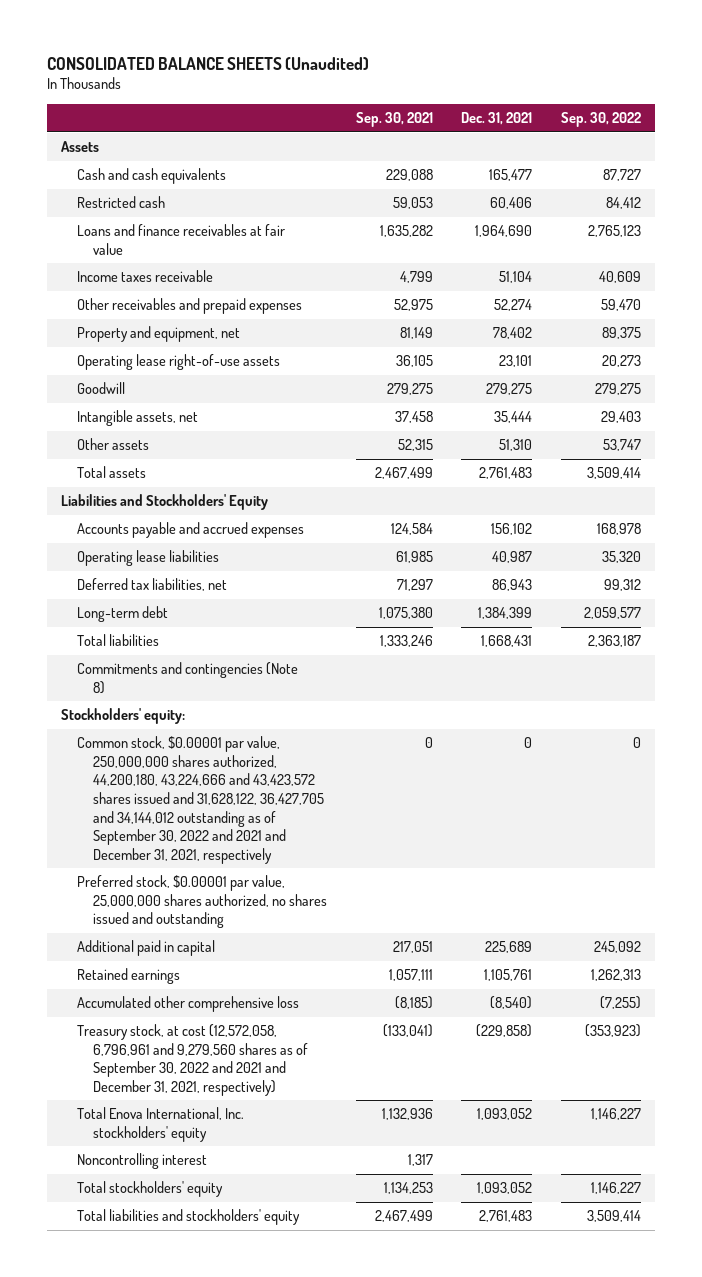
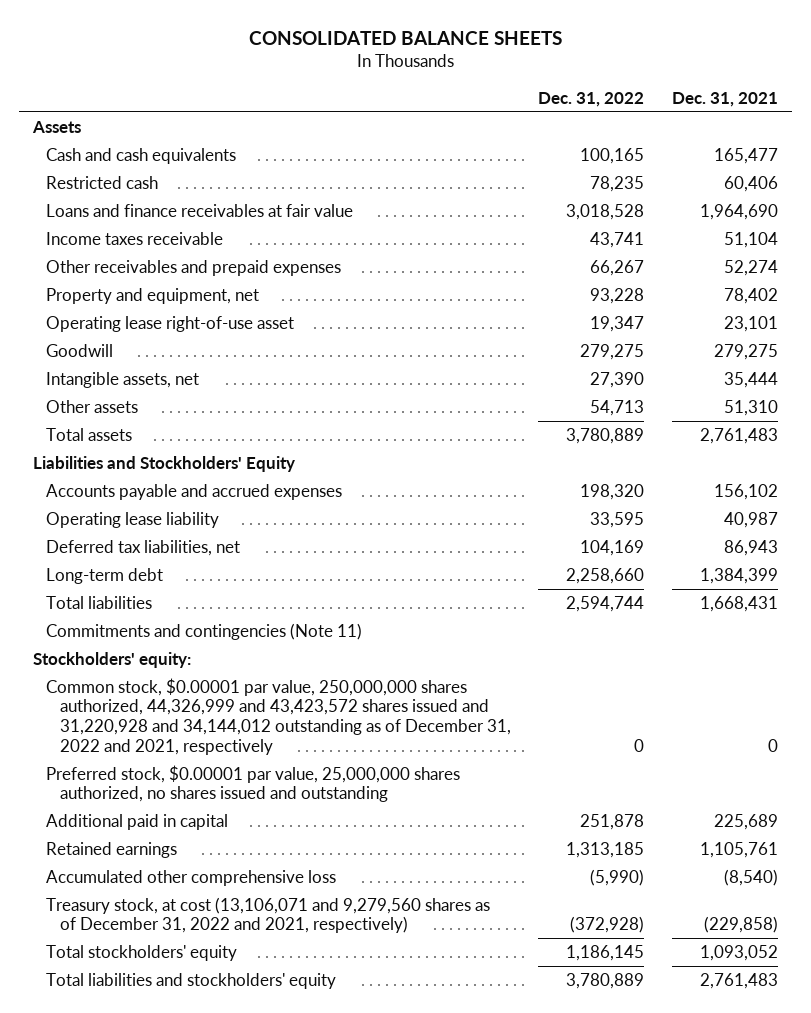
[46,56,369,70] CONSOLIDATED BALANCE SHEETS (Unaudited) -> [248,30,562,45] CONSOLIDATED BALANCE SHEETS
[355,112,433,128] Sep. 30, 2021 -> none
[560,112,641,128] Sep. 30, 2022 -> none
none -> [538,91,645,107] Dec. 31, 2022
[77,354,281,371] Operating lease right-of-use assets -> [46,315,295,332] Operating lease right-of-use asset
[77,550,220,567] Operating lease liabilities -> [46,511,220,528] Operating lease liability
[77,662,299,694] Commitments and contingencies (Note 8) -> [46,622,363,640] Commitments and contingencies (Note 11)
[77,736,325,864] Common stock, $0.00001 par value, 250,000,000 shares authorized, 44,200,180, 43,224,666 and 43,423,572 shares issued and 31,628,122, 36,427,705 and 34,144,012 outstanding as of September 30, 2022 and 2021 and December 31, 2021, respectively -> [46,677,511,755] Common stock, $0.00001 par value, 250,000,000 shares authorized, 44,326,999 and 43,423,572 shares issued and 31,220,928 and 34,144,012 outstanding as of December 31, 2022 and 2021, respectively
[77,1107,245,1142] Total Enova International, Inc. stockholders' equity -> none
[77,1153,208,1170] Noncontrolling interest -> none
[77,1024,309,1096] Treasury stock, at cost (12,572,058, 6,796,961 and 9,279,560 shares as of September 30, 2022 and 2021 and December 31, 2021, respectively) -> [46,896,491,934] Treasury stock, at cost (13,106,071 and 9,279,560 shares as of December 31, 2022 and 2021, respectively)

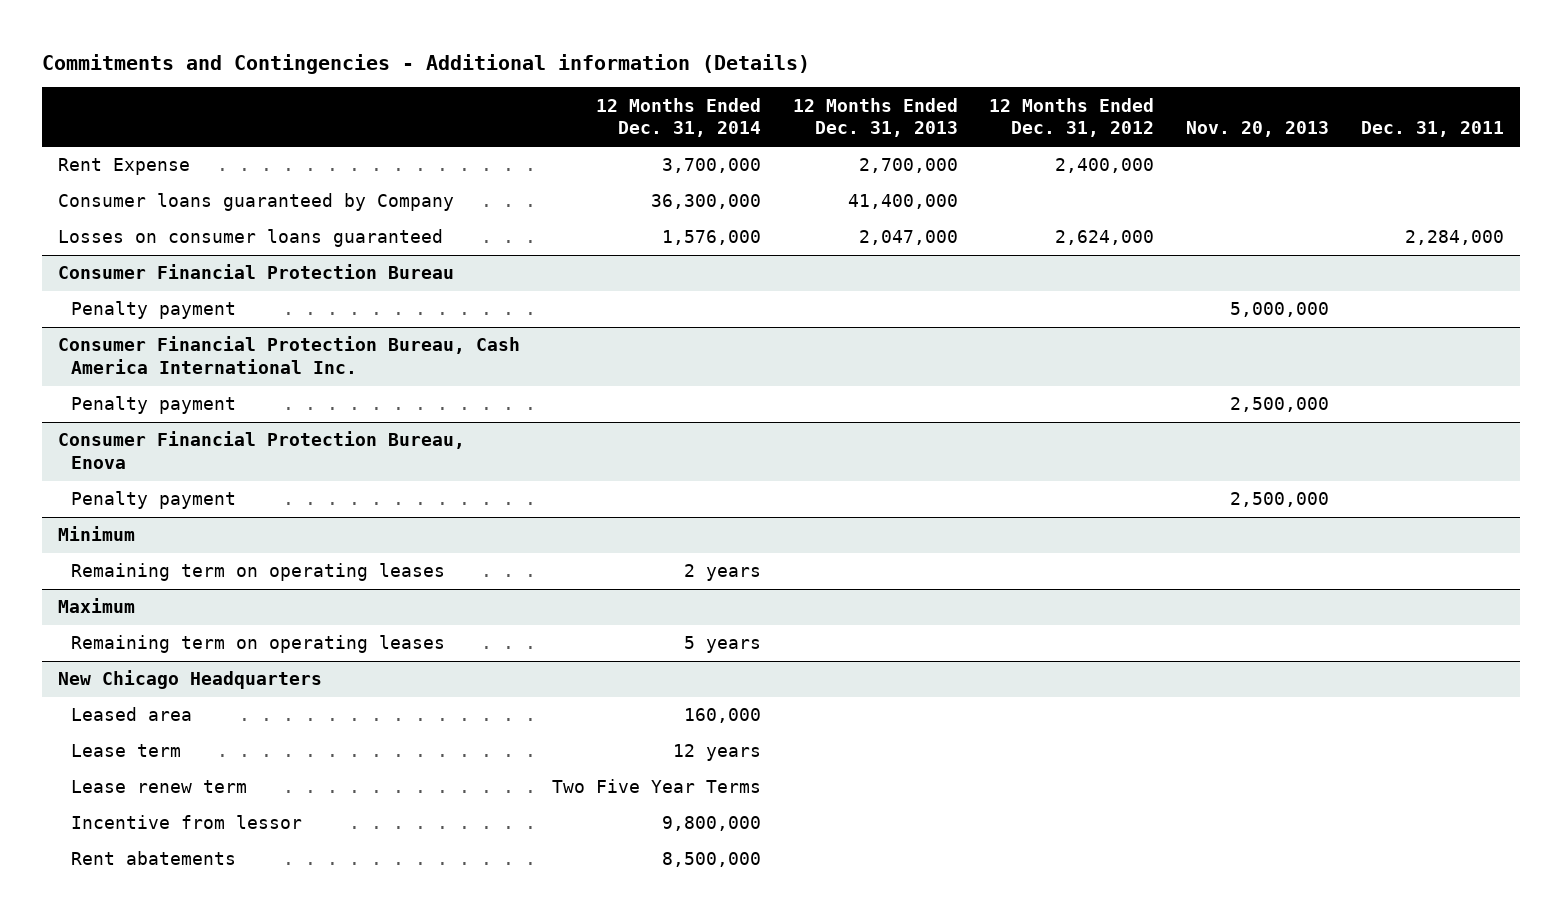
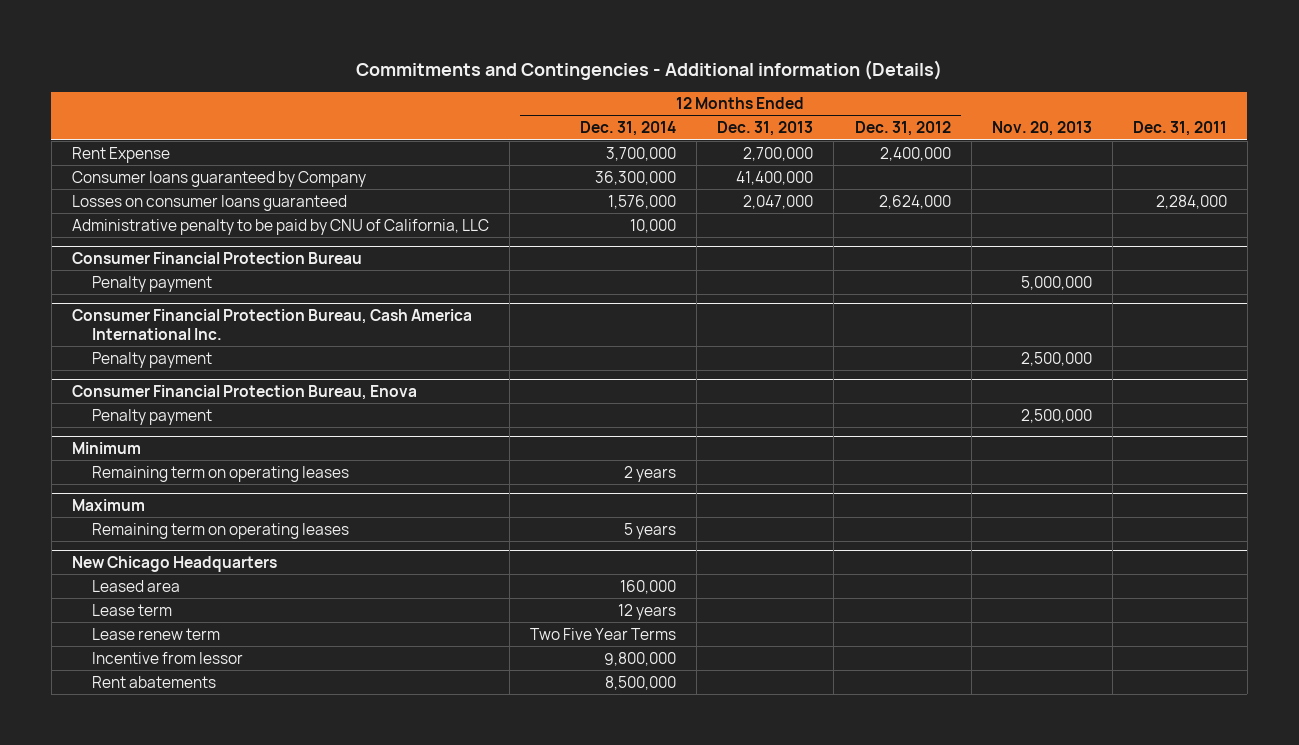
none -> [72,218,490,235] Administrative penalty to be paid by CNU of California, LLC

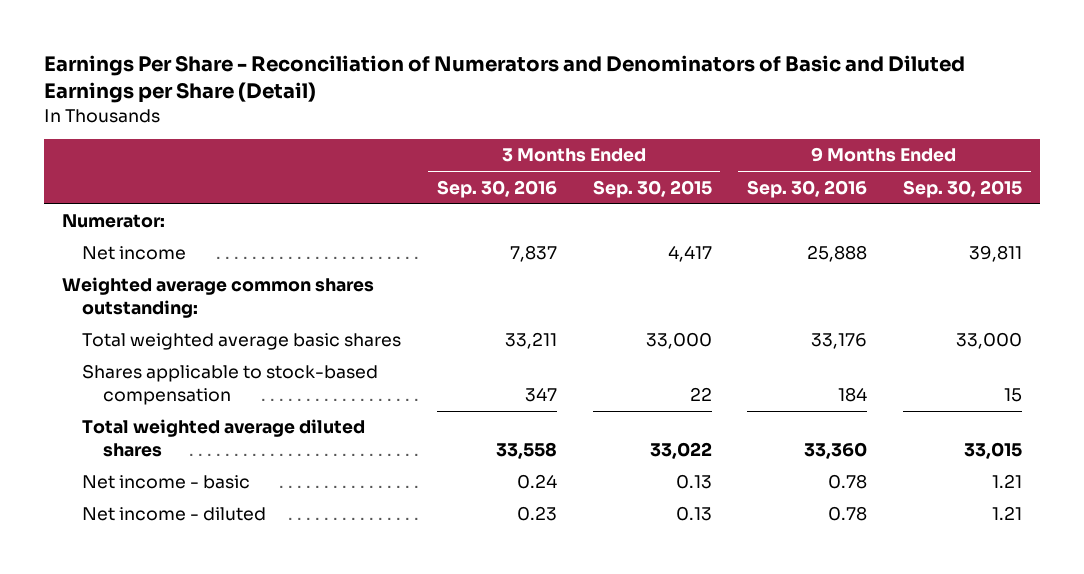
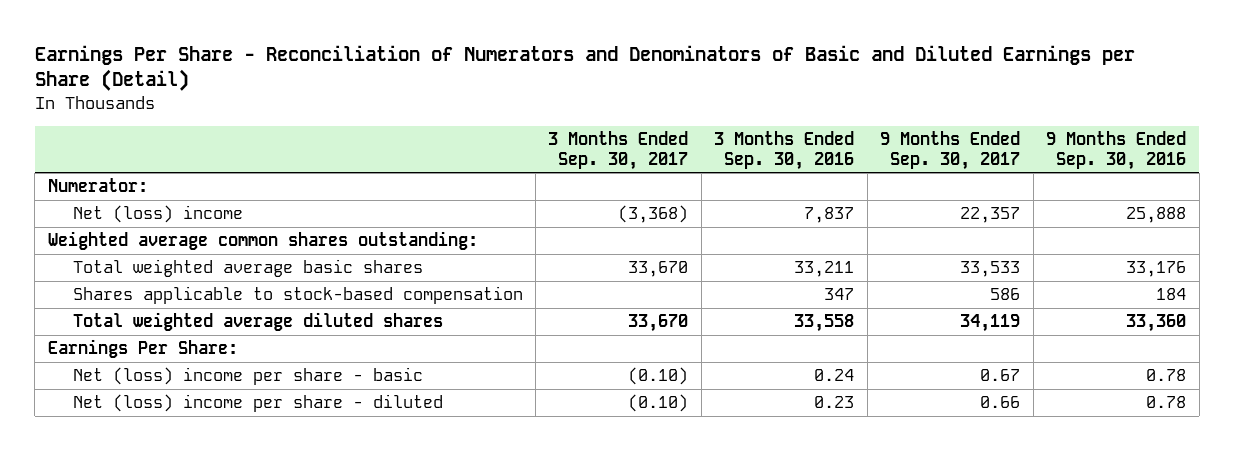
[592,179,712,198] Sep. 30, 2015 -> none
[902,179,1022,198] Sep. 30, 2015 -> none
none -> [548,130,689,170] 3 Months Ended Sep. 30, 2017
none -> [880,130,1021,170] 9 Months Ended Sep. 30, 2017
[82,246,187,261] Net income -> [72,205,243,224] Net (loss) income
none -> [47,339,238,359] Earnings Per Share:
[82,475,251,490] Net income - basic -> [72,367,423,386] Net (loss) income per share - basic
[82,507,267,522] Net income - diluted -> [72,394,443,413] Net (loss) income per share - diluted

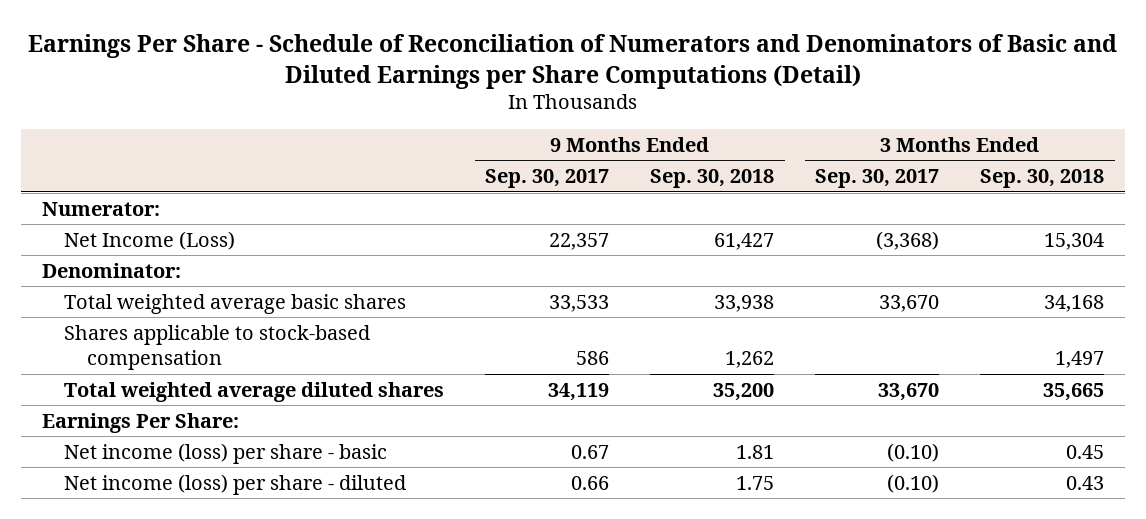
[34,44,1135,92] Earnings Per Share - Reconciliation of Numerators and Denominators of Basic and Diluted Earnings per Share (Detail) -> [27,33,1117,89] Earnings Per Share - Schedule of Reconciliation of Numerators and Denominators of Basic and Diluted Earnings per Share Computations (Detail)
[714,130,855,170] 3 Months Ended Sep. 30, 2016 -> none
[1046,130,1187,170] 9 Months Ended Sep. 30, 2016 -> none
none -> [650,169,775,189] Sep. 30, 2018
none -> [980,169,1105,189] Sep. 30, 2018
[72,205,243,224] Net (loss) income -> [64,230,236,250] Net Income (Loss)
[47,231,478,251] Weighted average common shares outstanding: -> [41,262,181,278] Denominator:
[72,367,423,386] Net (loss) income per share - basic -> [64,442,388,464] Net income (loss) per share - basic
[72,394,443,413] Net (loss) income per share - diluted -> [64,473,407,495] Net income (loss) per share - diluted

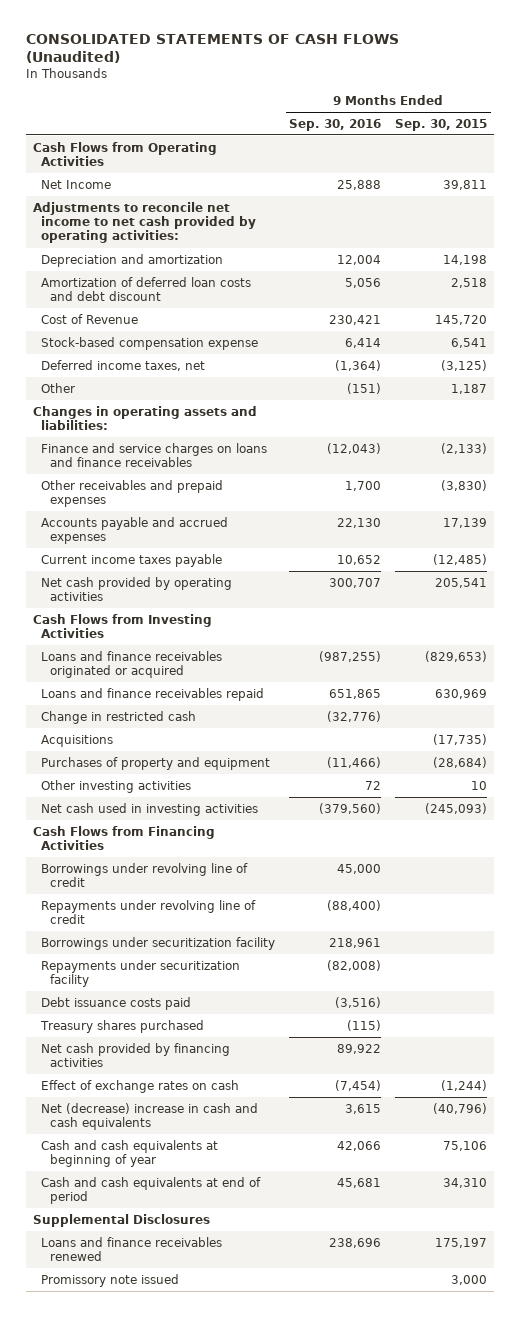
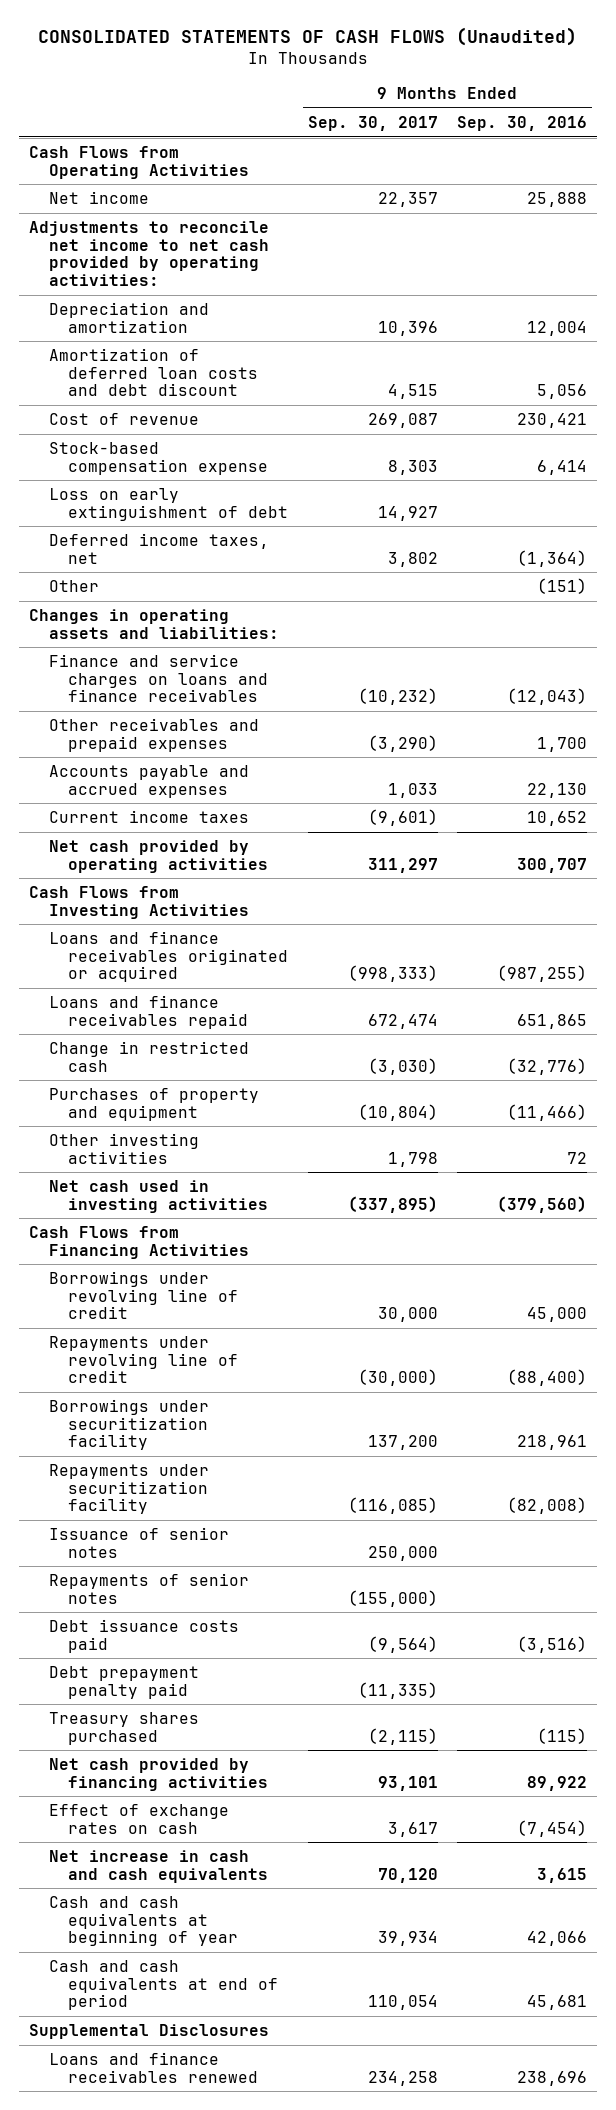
[395,118,488,131] Sep. 30, 2015 -> none
none -> [307,115,438,131] Sep. 30, 2017
[41,179,112,189] Net Income -> [48,191,149,205] Net income
[41,313,139,324] Cost of Revenue -> [48,413,199,426] Cost of revenue
none -> [48,488,288,521] Loss on early extinguishment of debt
[41,553,223,567] Current income taxes payable -> [48,810,249,824] Current income taxes
[41,734,114,747] Acquisitions -> none
none -> [48,1527,229,1558] Issuance of senior notes
none -> [48,1573,249,1604] Repayments of senior notes
none -> [48,1666,199,1699] Debt prepayment penalty paid
[41,1102,259,1131] Net (decrease) increase in cash and cash equivalents -> [48,1850,268,1883] Net increase in cash and cash equivalents
[41,1273,180,1287] Promissory note issued -> none

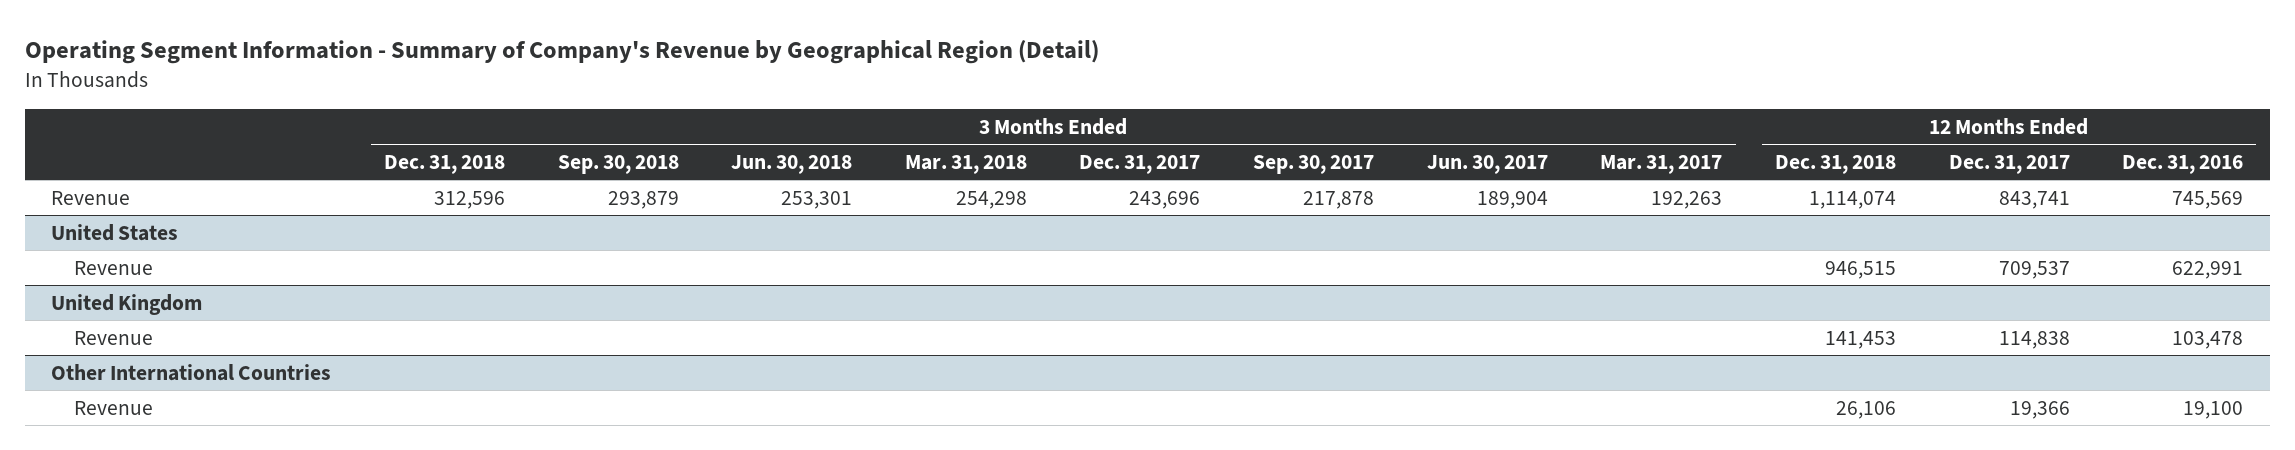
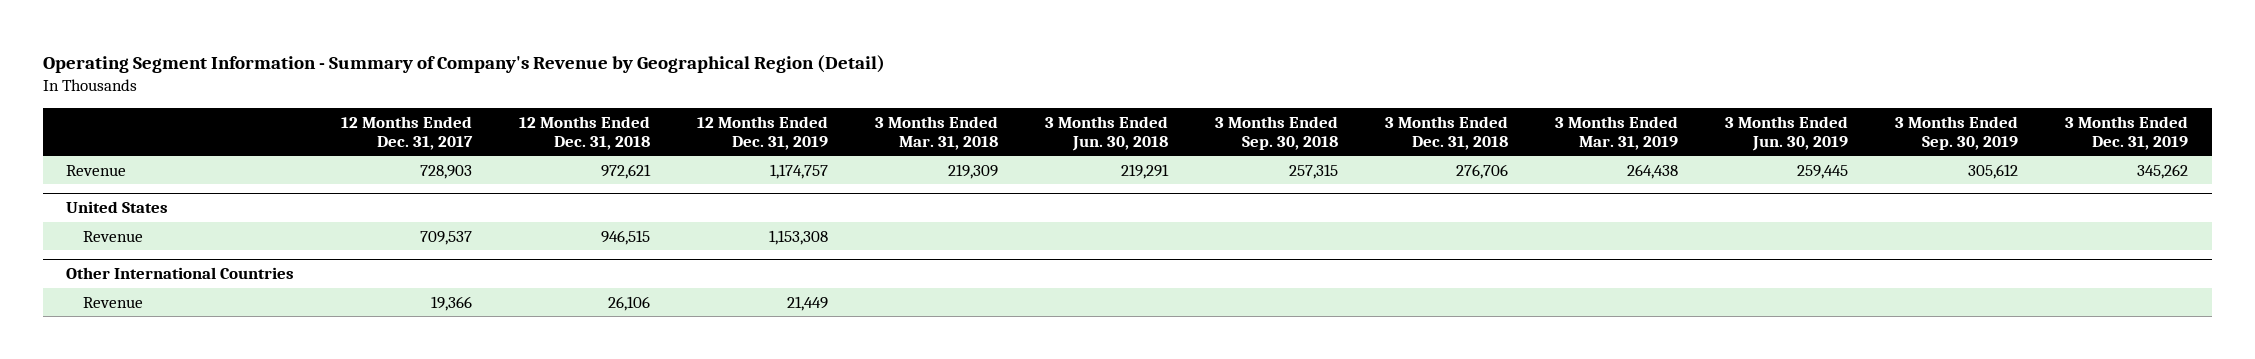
[1079,154,1201,174] Dec. 31, 2017 -> none
[1253,154,1375,174] Sep. 30, 2017 -> none
[1426,154,1548,174] Jun. 30, 2017 -> none
[1600,154,1723,174] Mar. 31, 2017 -> none
[2122,154,2244,174] Dec. 31, 2016 -> none
none -> [697,115,829,150] 12 Months Ended Dec. 31, 2019
none -> [1555,115,1679,150] 3 Months Ended Mar. 31, 2019
none -> [1725,115,1849,151] 3 Months Ended Jun. 30, 2019
none -> [1895,115,2019,150] 3 Months Ended Sep. 30, 2019
none -> [2065,115,2189,150] 3 Months Ended Dec. 31, 2019
[433,190,505,209] 312,596 -> [1456,163,1509,179] 276,706
[607,190,679,209] 293,879 -> [1289,163,1339,179] 257,315
[781,190,853,209] 253,301 -> [1121,163,1170,179] 219,291
[955,190,1027,209] 254,298 -> [948,163,999,179] 219,309
[1809,190,1897,209] 1,114,074 -> [601,163,652,179] 972,621
[1998,190,2070,209] 843,741 -> [420,164,473,179] 728,903
[51,293,203,315] United Kingdom -> none
[73,330,153,345] Revenue -> none

